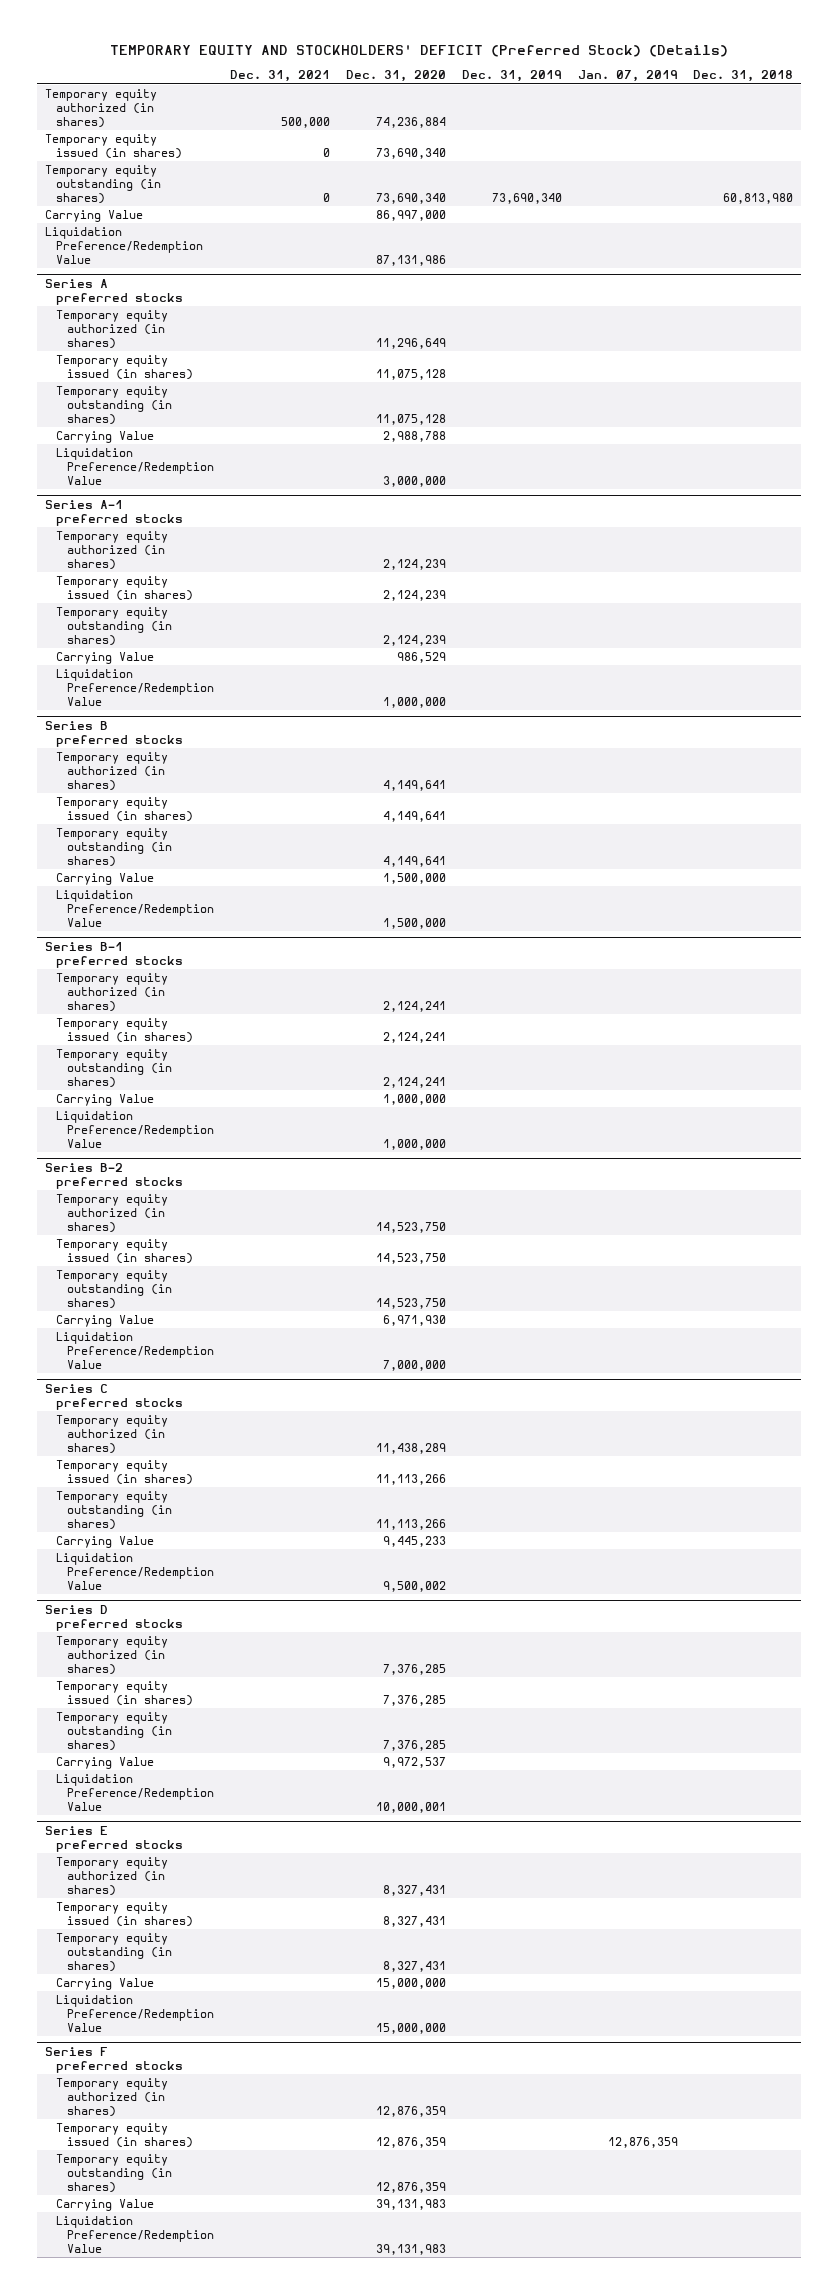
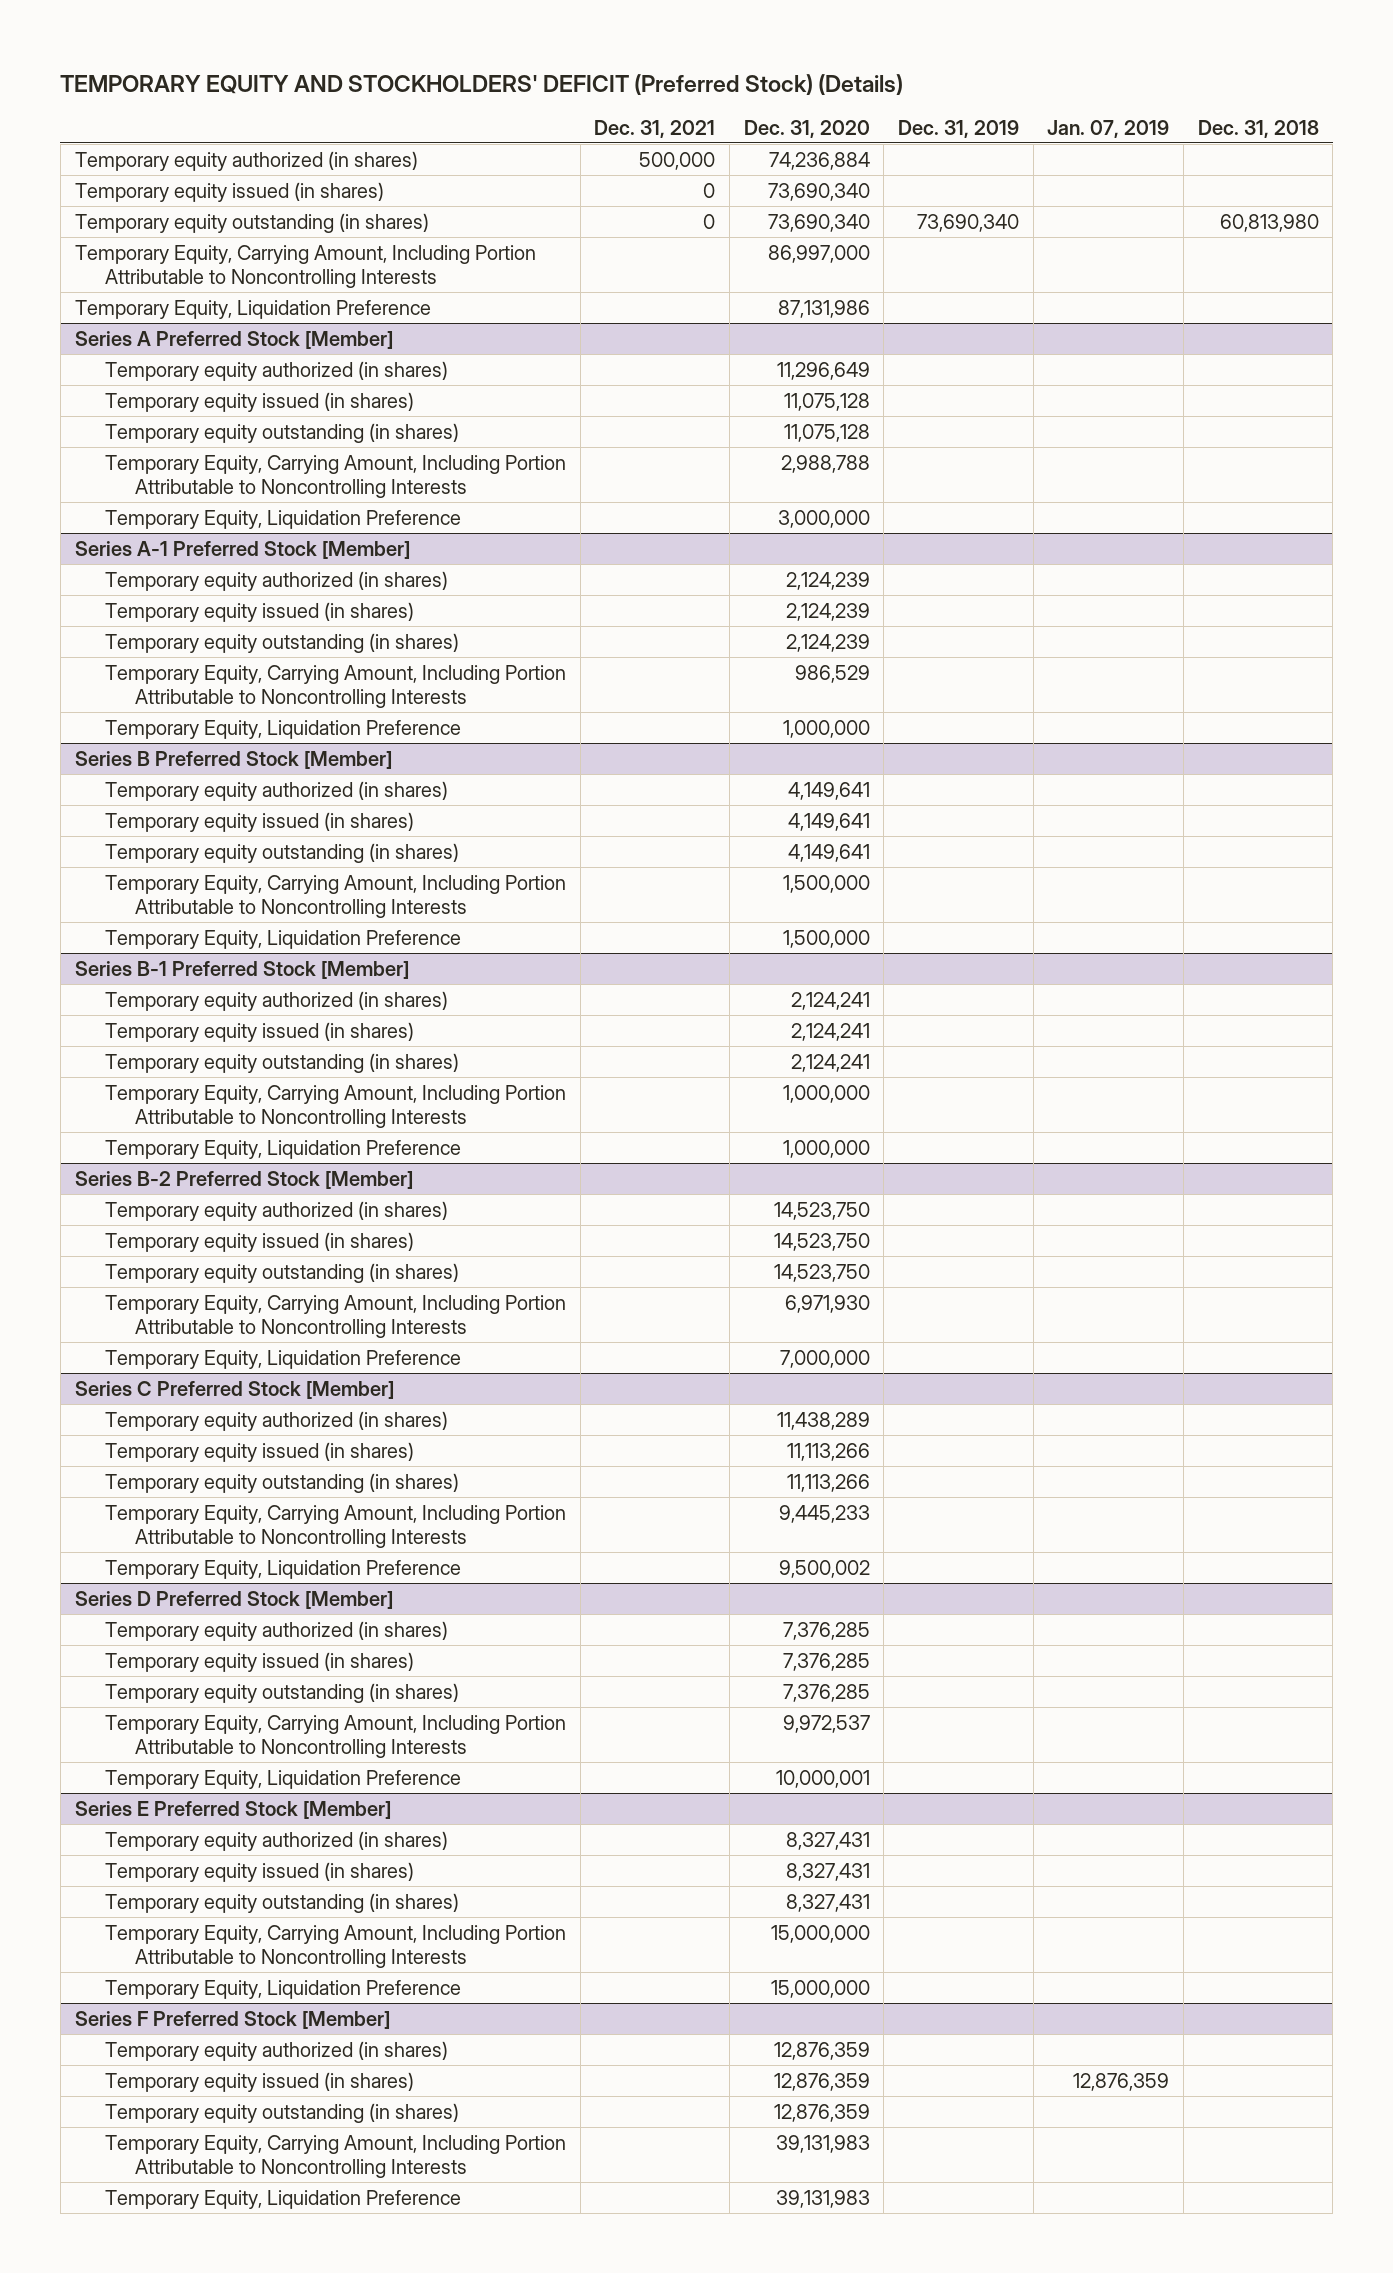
[45,210,144,223] Carrying Value -> [74,244,536,288] Temporary Equity, Carrying Amount, Including Portion Attributable to Noncontrolling Interests
[45,227,204,264] Liquidation Preference/Redemption Value -> [74,299,431,319] Temporary Equity, Liquidation Preference
[45,279,184,305] Series A preferred stocks -> [74,330,393,349] Series A Preferred Stock [Member]
[56,431,155,444] Carrying Value -> [104,454,566,498] Temporary Equity, Carrying Amount, Including Portion Attributable to Noncontrolling Interests
[56,448,215,485] Liquidation Preference/Redemption Value -> [104,509,461,529] Temporary Equity, Liquidation Preference
[45,500,184,526] Series A-1 preferred stocks -> [74,540,410,559] Series A-1 Preferred Stock [Member]
[56,652,155,665] Carrying Value -> [104,664,566,708] Temporary Equity, Carrying Amount, Including Portion Attributable to Noncontrolling Interests
[56,669,215,706] Liquidation Preference/Redemption Value -> [104,719,461,739] Temporary Equity, Liquidation Preference
[45,721,184,747] Series B preferred stocks -> [74,750,392,769] Series B Preferred Stock [Member]
[56,873,155,886] Carrying Value -> [104,874,566,918] Temporary Equity, Carrying Amount, Including Portion Attributable to Noncontrolling Interests
[56,890,215,927] Liquidation Preference/Redemption Value -> [104,929,461,949] Temporary Equity, Liquidation Preference
[45,942,184,968] Series B-1 preferred stocks -> [74,960,409,979] Series B-1 Preferred Stock [Member]
[56,1094,155,1107] Carrying Value -> [104,1084,566,1128] Temporary Equity, Carrying Amount, Including Portion Attributable to Noncontrolling Interests
[56,1111,215,1148] Liquidation Preference/Redemption Value -> [104,1139,461,1159] Temporary Equity, Liquidation Preference
[45,1163,184,1189] Series B-2 preferred stocks -> [74,1170,413,1189] Series B-2 Preferred Stock [Member]
[56,1315,155,1328] Carrying Value -> [104,1294,566,1338] Temporary Equity, Carrying Amount, Including Portion Attributable to Noncontrolling Interests
[56,1332,215,1369] Liquidation Preference/Redemption Value -> [104,1349,461,1369] Temporary Equity, Liquidation Preference
[45,1384,184,1410] Series C preferred stocks -> [74,1380,394,1399] Series C Preferred Stock [Member]
[56,1536,155,1549] Carrying Value -> [104,1504,566,1548] Temporary Equity, Carrying Amount, Including Portion Attributable to Noncontrolling Interests
[56,1553,215,1590] Liquidation Preference/Redemption Value -> [104,1559,461,1579] Temporary Equity, Liquidation Preference
[45,1605,184,1631] Series D preferred stocks -> [74,1590,393,1609] Series D Preferred Stock [Member]
[56,1757,155,1770] Carrying Value -> [104,1714,566,1758] Temporary Equity, Carrying Amount, Including Portion Attributable to Noncontrolling Interests
[56,1774,215,1811] Liquidation Preference/Redemption Value -> [104,1769,461,1789] Temporary Equity, Liquidation Preference
[45,1826,184,1852] Series E preferred stocks -> [74,1800,391,1819] Series E Preferred Stock [Member]
[56,1978,155,1991] Carrying Value -> [104,1924,566,1968] Temporary Equity, Carrying Amount, Including Portion Attributable to Noncontrolling Interests
[56,1995,215,2032] Liquidation Preference/Redemption Value -> [104,1979,461,1999] Temporary Equity, Liquidation Preference
[45,2047,184,2073] Series F preferred stocks -> [74,2010,390,2029] Series F Preferred Stock [Member]
[56,2199,155,2212] Carrying Value -> [104,2134,566,2178] Temporary Equity, Carrying Amount, Including Portion Attributable to Noncontrolling Interests
[56,2216,215,2253] Liquidation Preference/Redemption Value -> [104,2189,461,2209] Temporary Equity, Liquidation Preference

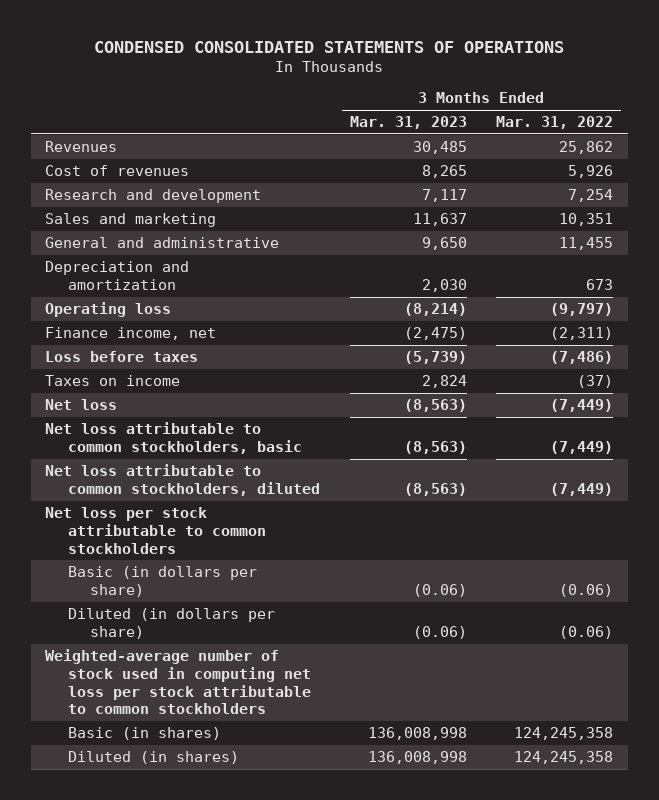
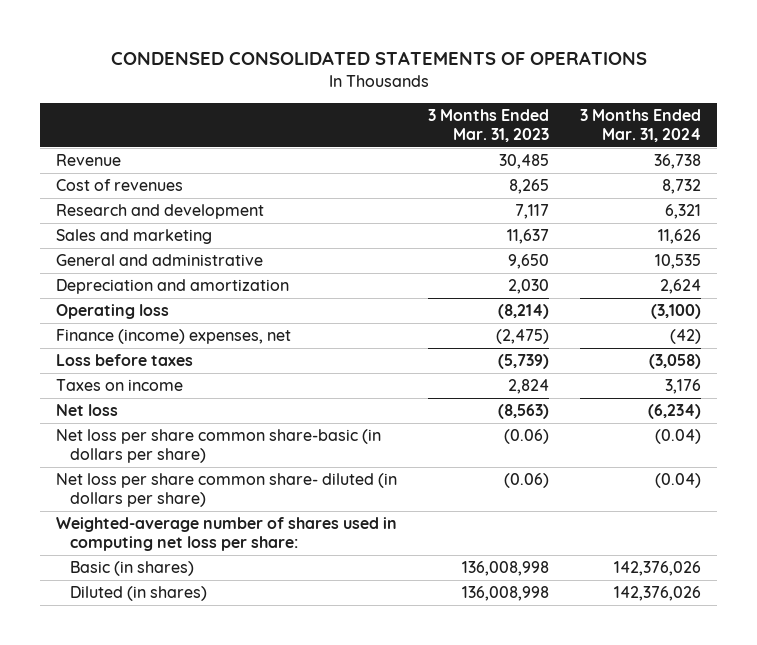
[496,116,614,130] Mar. 31, 2022 -> none
none -> [580,108,702,142] 3 Months Ended Mar. 31, 2024
[45,141,118,153] Revenues -> [55,154,121,167] Revenue
[45,327,217,341] Finance income, net -> [55,329,291,345] Finance (income) expenses, net
[45,422,302,454] Net loss attributable to common stockholders, basic -> none
[45,464,320,496] Net loss attributable to common stockholders, diluted -> none
[45,507,266,554] Net loss per stock attributable to common stockholders -> none
[67,566,257,597] Basic (in dollars per share) -> [55,429,381,464] Net loss per share common share-basic (in dollars per share)
[67,608,275,639] Diluted (in dollars per share) -> [55,473,397,508] Net loss per share common share- diluted (in dollars per share)
[45,649,311,715] Weighted-average number of stock used in computing net loss per stock attributable to common stockholders -> [55,517,397,552] Weighted-average number of shares used in computing net loss per share:

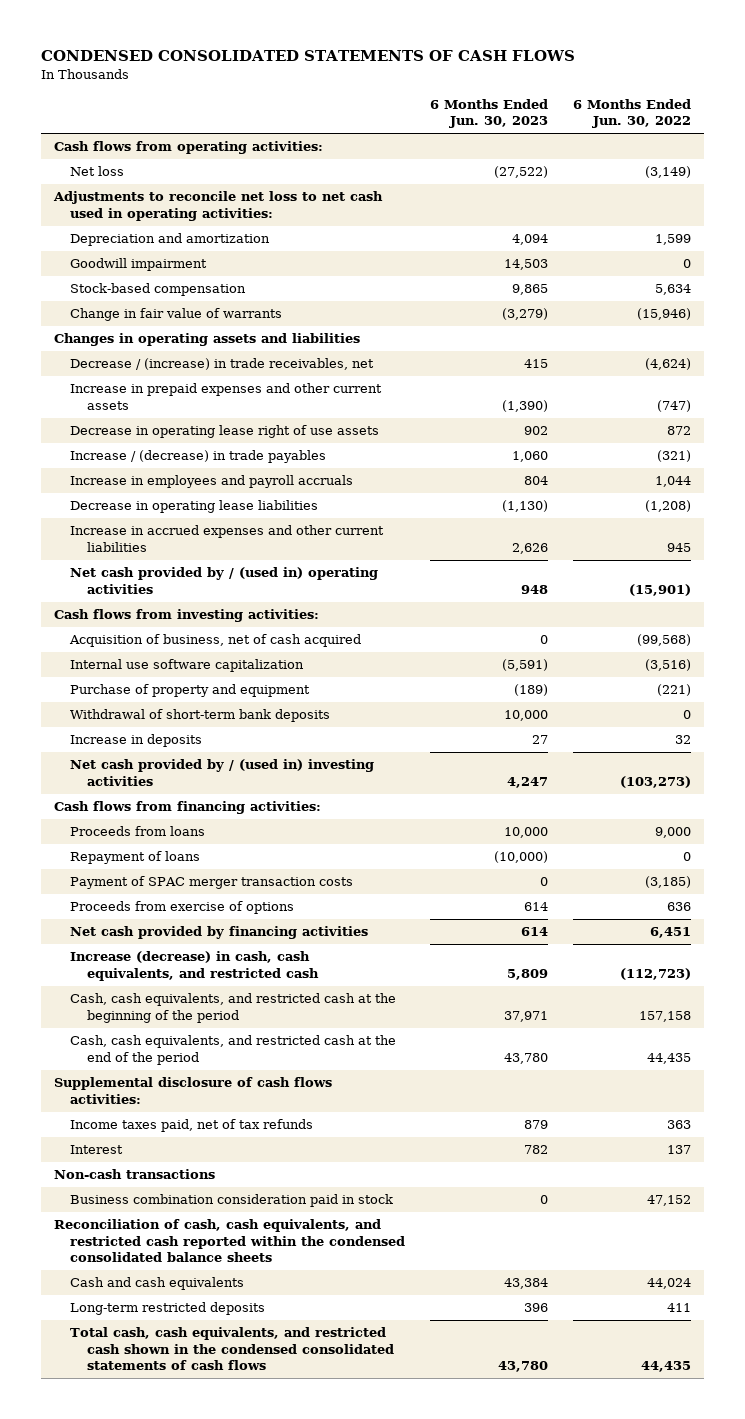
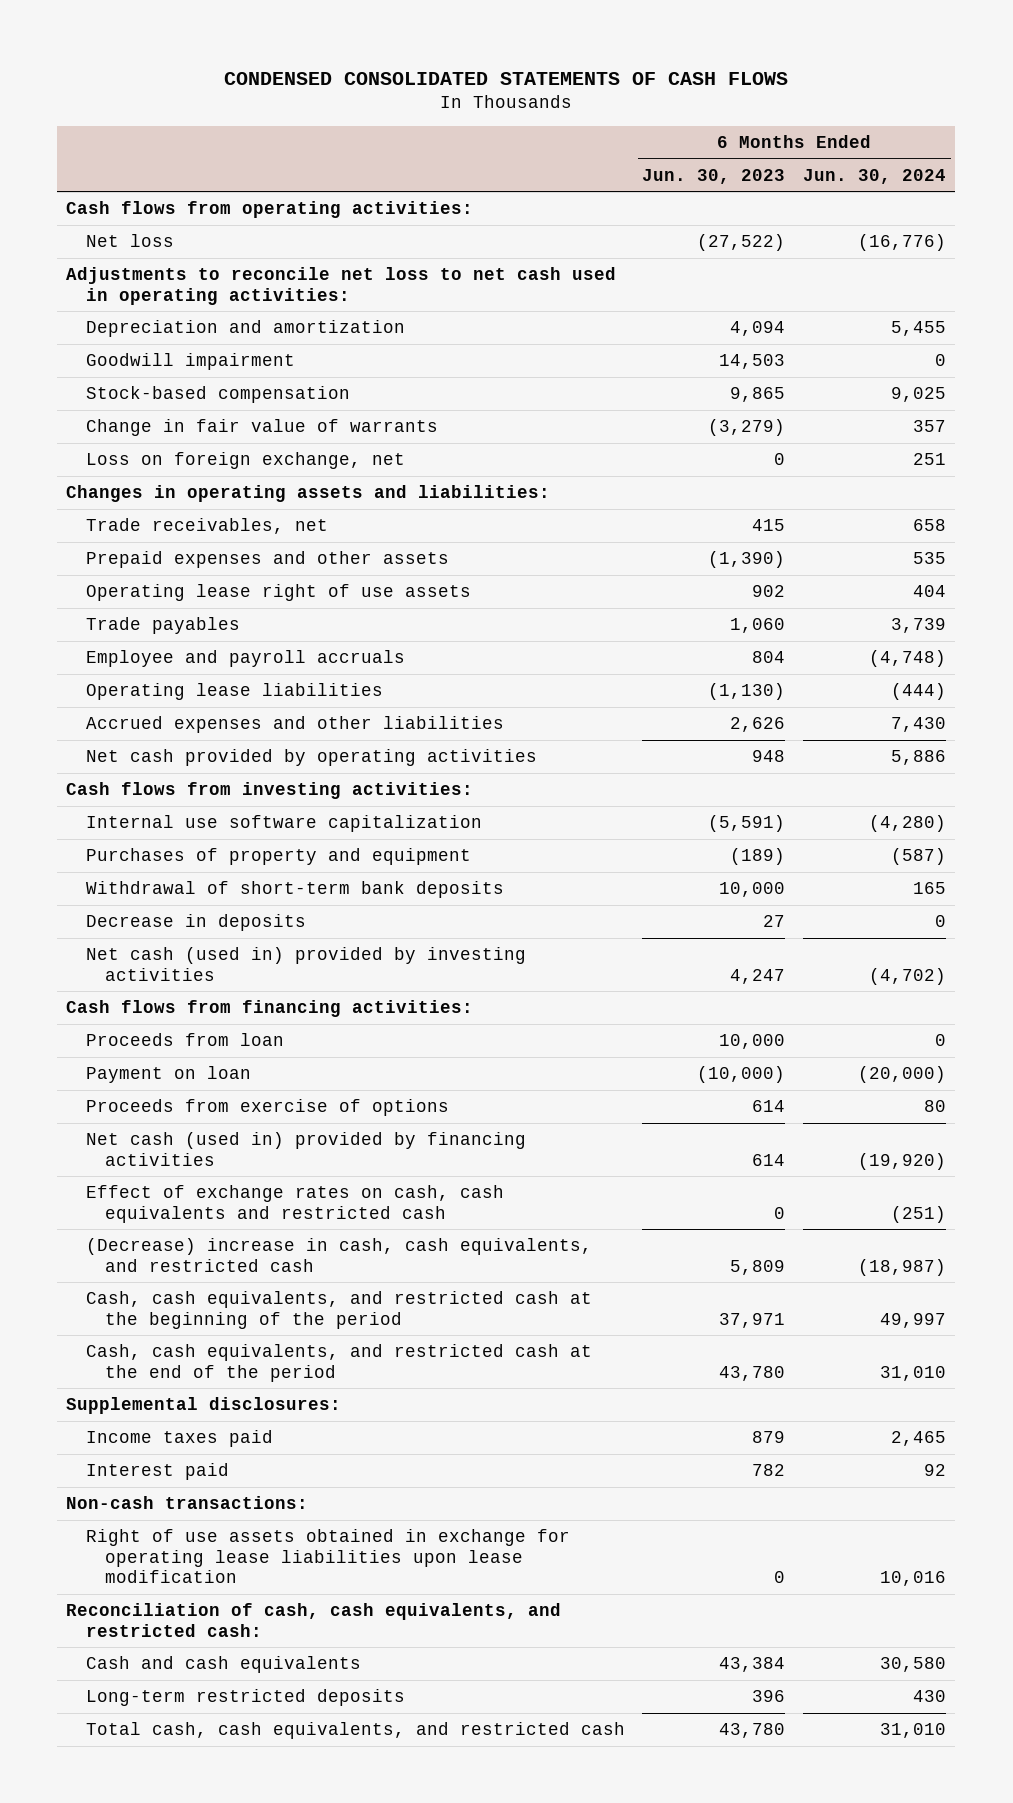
[573,98,692,129] 6 Months Ended Jun. 30, 2022 -> none
none -> [803,168,947,184] Jun. 30, 2024
none -> [85,452,405,470] Loss on foreign exchange, net
[53,333,360,347] Changes in operating assets and liabilities -> [66,485,551,503] Changes in operating assets and liabilities:
[70,358,375,371] Decrease / (increase) in trade receivables, net -> [85,518,328,535] Trade receivables, net
[70,383,383,410] Increase in prepaid expenses and other current assets -> [85,551,449,569] Prepaid expenses and other assets
[70,425,380,439] Decrease in operating lease right of use assets -> [85,584,471,602] Operating lease right of use assets
[70,450,327,464] Increase / (decrease) in trade payables -> [85,617,240,635] Trade payables
[70,475,354,489] Increase in employees and payroll accruals -> [85,650,405,668] Employee and payroll accruals
[70,500,319,514] Decrease in operating lease liabilities -> [85,683,383,701] Operating lease liabilities
[70,525,385,552] Increase in accrued expenses and other current liabilities -> [85,716,504,734] Accrued expenses and other liabilities
[70,567,379,594] Net cash provided by / (used in) operating activities -> [85,749,537,767] Net cash provided by operating activities
[69,634,362,648] Acquisition of business, net of cash acquired -> none
[70,684,311,698] Purchase of property and equipment -> [85,848,471,866] Purchases of property and equipment
[70,734,203,748] Increase in deposits -> [85,914,306,932] Decrease in deposits
[70,759,375,786] Net cash provided by / (used in) investing activities -> [85,947,526,981] Net cash (used in) provided by investing activities
[70,876,354,890] Payment of SPAC merger transaction costs -> none
[70,826,206,837] Proceeds from loans -> [85,1033,284,1047] Proceeds from loan
[70,851,201,865] Repayment of loans -> [85,1066,251,1084] Payment on loan
[70,926,369,940] Net cash provided by financing activities -> [85,1132,526,1166] Net cash (used in) provided by financing activities
none -> [85,1185,504,1223] Effect of exchange rates on cash, cash equivalents and restricted cash
[70,951,319,981] Increase (decrease) in cash, cash equivalents, and restricted cash -> [85,1238,592,1272] (Decrease) increase in cash, cash equivalents, and restricted cash
[70,1194,394,1208] Business combination consideration paid in stock -> none
[53,1077,332,1104] Supplemental disclosure of cash flows activities: -> [66,1397,342,1415] Supplemental disclosures:
[70,1119,314,1133] Income taxes paid, net of tax refunds -> [85,1430,273,1448] Income taxes paid
[70,1145,124,1155] Interest -> [85,1463,229,1481] Interest paid
[53,1169,215,1180] Non-cash transactions -> [66,1496,309,1510] Non-cash transactions:
none -> [85,1529,570,1584] Right of use assets obtained in exchange for operating lease liabilities upon lease modification
[53,1219,406,1263] Reconciliation of cash, cash equivalents, and restricted cash reported within the condensed consolidated balance sheets -> [66,1603,562,1637] Reconciliation of cash, cash equivalents, and restricted cash:
[70,1327,394,1371] Total cash, cash equivalents, and restricted cash shown in the condensed consolidated statements of cash flows -> [85,1722,625,1740] Total cash, cash equivalents, and restricted cash

